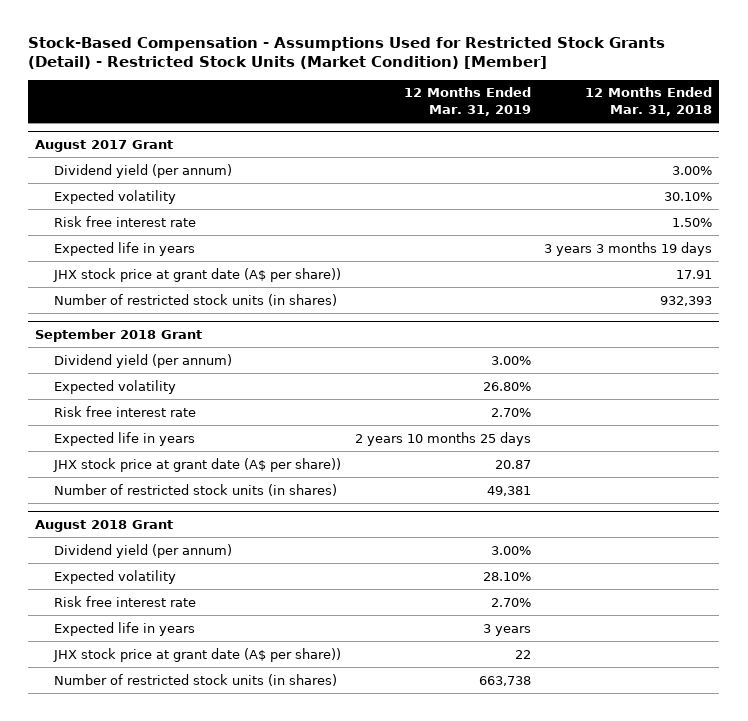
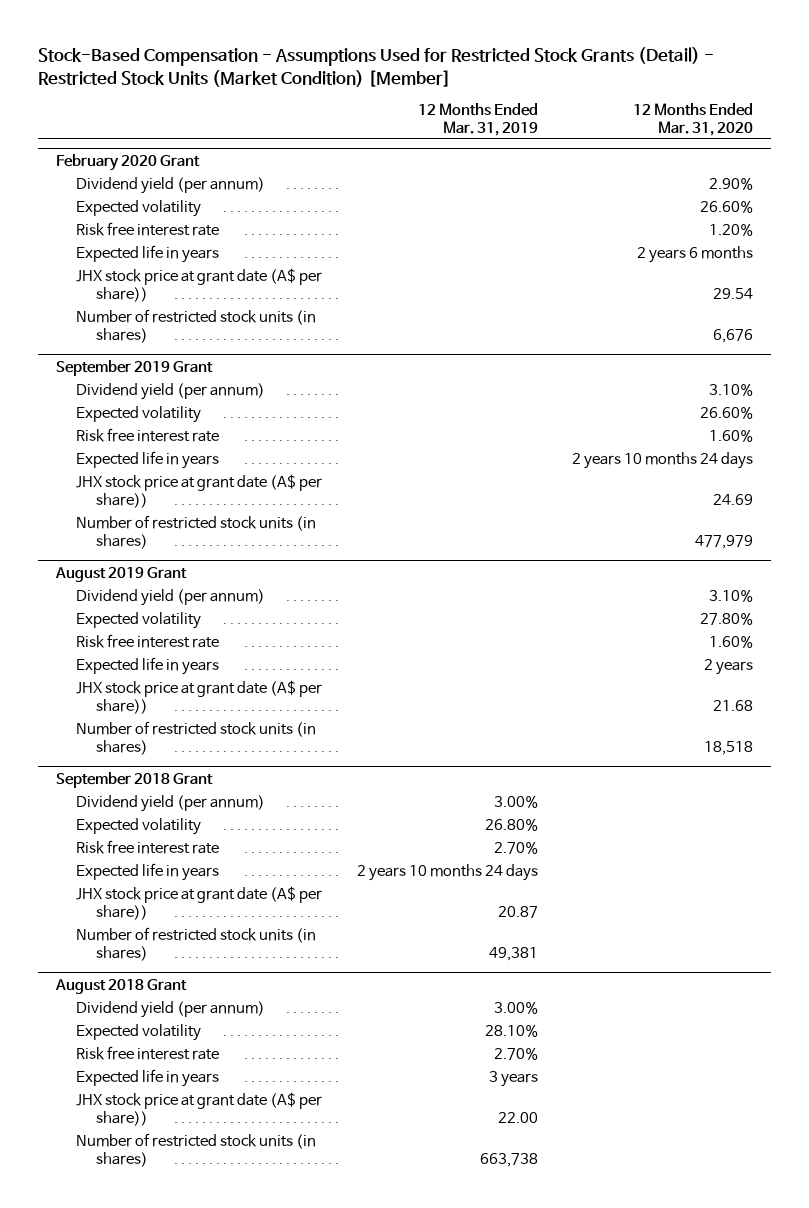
[585,87,713,116] 12 Months Ended Mar. 31, 2018 -> none
none -> [633,102,754,136] 12 Months Ended Mar. 31, 2020
[35,139,174,152] August 2017 Grant -> none
[54,163,233,178] Dividend yield (per annum) -> none
[54,189,177,204] Expected volatility -> none
[54,215,197,227] Risk free interest rate -> none
[54,241,196,256] Expected life in years -> none
[53,267,342,282] JHX stock price at grant date (A$ per share)) -> none
[54,293,338,306] Number of restricted stock units (in shares) -> none
none -> [55,153,200,171] February 2020 Grant
none -> [75,176,265,194] Dividend yield (per annum)
none -> [75,199,201,217] Expected volatility
none -> [75,221,219,236] Risk free interest rate
none -> [75,244,219,263] Expected life in years
none -> [75,267,322,302] JHX stock price at grant date (A$ per share))
none -> [75,308,316,343] Number of restricted stock units (in shares)
none -> [55,359,213,376] September 2019 Grant
none -> [75,382,265,400] Dividend yield (per annum)
none -> [75,405,201,423] Expected volatility
none -> [75,427,219,442] Risk free interest rate
none -> [75,450,219,469] Expected life in years
none -> [75,473,322,508] JHX stock price at grant date (A$ per share))
none -> [75,514,316,549] Number of restricted stock units (in shares)
none -> [54,566,187,582] August 2019 Grant
none -> [75,588,265,606] Dividend yield (per annum)
none -> [75,611,201,629] Expected volatility
none -> [75,633,219,648] Risk free interest rate
none -> [75,656,219,675] Expected life in years
none -> [75,679,322,714] JHX stock price at grant date (A$ per share))
none -> [75,720,316,755] Number of restricted stock units (in shares)
[354,431,531,446] 2 years 10 months 25 days -> [356,863,538,881] 2 years 10 months 24 days
[514,649,531,659] 22 -> [497,1111,538,1123] 22.00

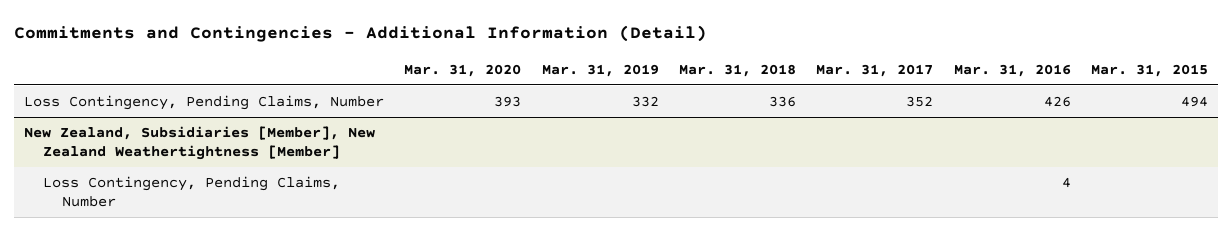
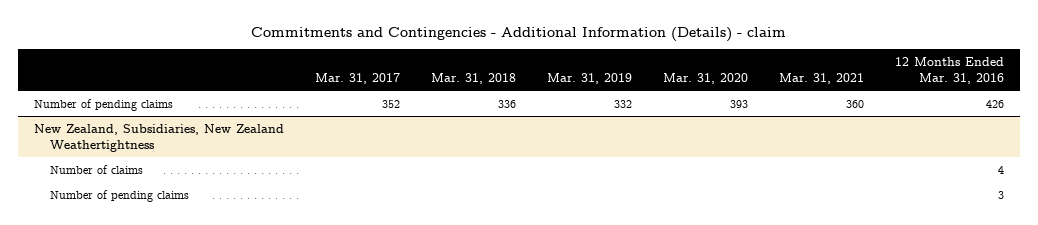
[13,25,707,43] Commitments and Contingencies - Additional Information (Detail) -> [251,27,787,43] Commitments and Contingencies - Additional Information (Details) - claim
[953,63,1071,77] Mar. 31, 2016 -> none
[1091,63,1209,77] Mar. 31, 2015 -> none
none -> [779,72,865,84] Mar. 31, 2021
none -> [895,57,1005,84] 12 Months Ended Mar. 31, 2016
[23,95,384,111] Loss Contingency, Pending Claims, Number -> [33,98,173,111] Number of pending claims
[23,126,375,161] New Zealand, Subsidiaries [Member], New Zealand Weathertightness [Member] -> [33,123,284,152] New Zealand, Subsidiaries, New Zealand Weathertightness
none -> [50,164,144,174] Number of claims
[42,176,340,208] Loss Contingency, Pending Claims, Number -> [50,189,190,202] Number of pending claims

